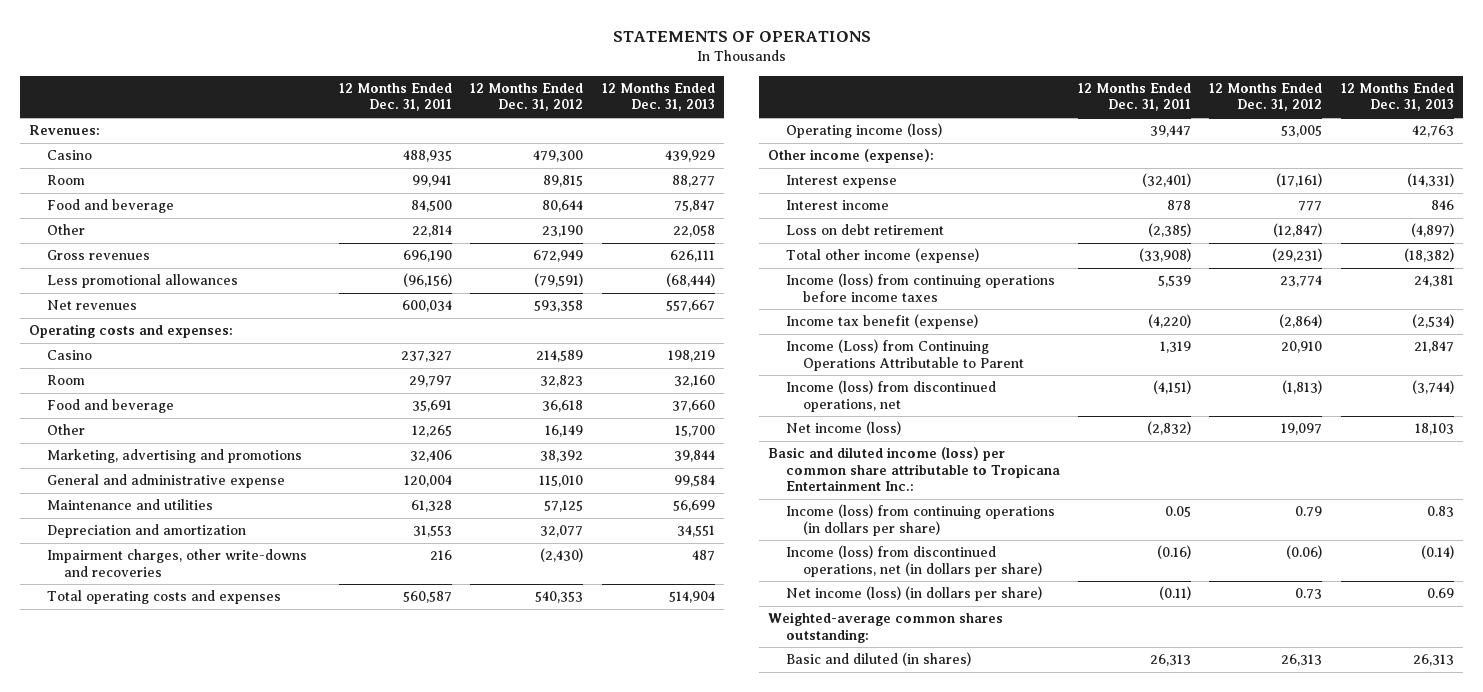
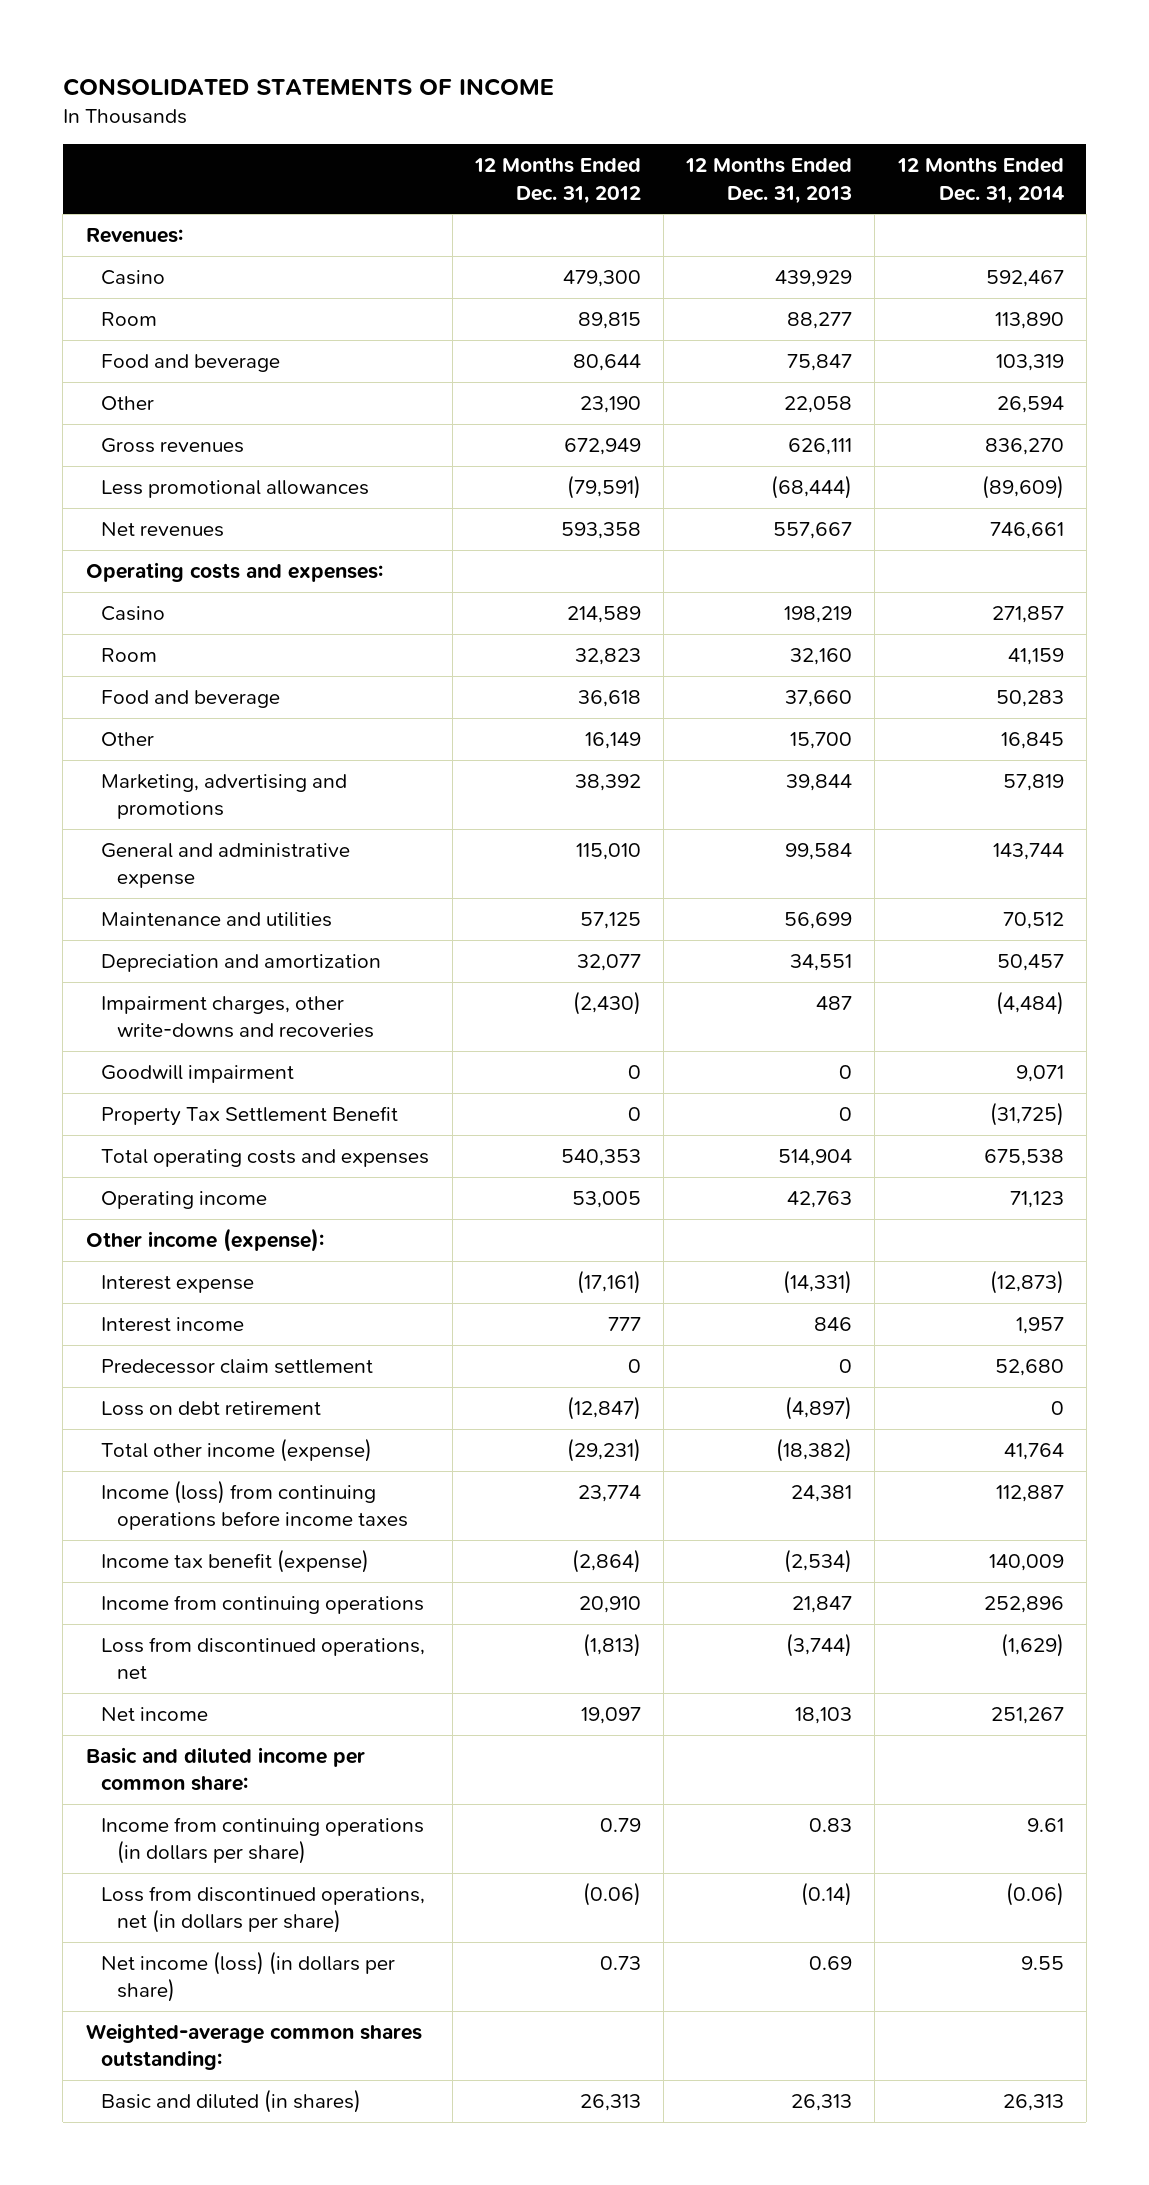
[612,31,871,43] STATEMENTS OF OPERATIONS -> [62,78,554,97] CONSOLIDATED STATEMENTS OF INCOME
[338,83,452,112] 12 Months Ended Dec. 31, 2011 -> none
none -> [896,157,1064,204] 12 Months Ended Dec. 31, 2014
none -> [101,1065,295,1084] Goodwill impairment
none -> [101,1106,399,1127] Property Tax Settlement Benefit
[785,123,942,139] Operating income (loss) -> [101,1191,268,1210] Operating income
none -> [101,1359,374,1375] Predecessor claim settlement
[785,339,1024,371] Income (Loss) from Continuing Operations Attributable to Parent -> [101,1595,425,1615] Income from continuing operations
[785,380,996,412] Income (loss) from discontinued operations, net -> [101,1637,426,1680] Loss from discontinued operations, net
[785,421,901,436] Net income (loss) -> [101,1707,209,1722] Net income
[768,447,1060,492] Basic and diluted income (loss) per common share attributable to Tropicana Entertainment Inc.: -> [85,1747,365,1792] Basic and diluted income per common share:
[785,504,1055,536] Income (loss) from continuing operations (in dollars per share) -> [101,1817,425,1865] Income from continuing operations (in dollars per share)
[785,545,1042,577] Income (loss) from discontinued operations, net (in dollars per share) -> [101,1886,426,1934] Loss from discontinued operations, net (in dollars per share)

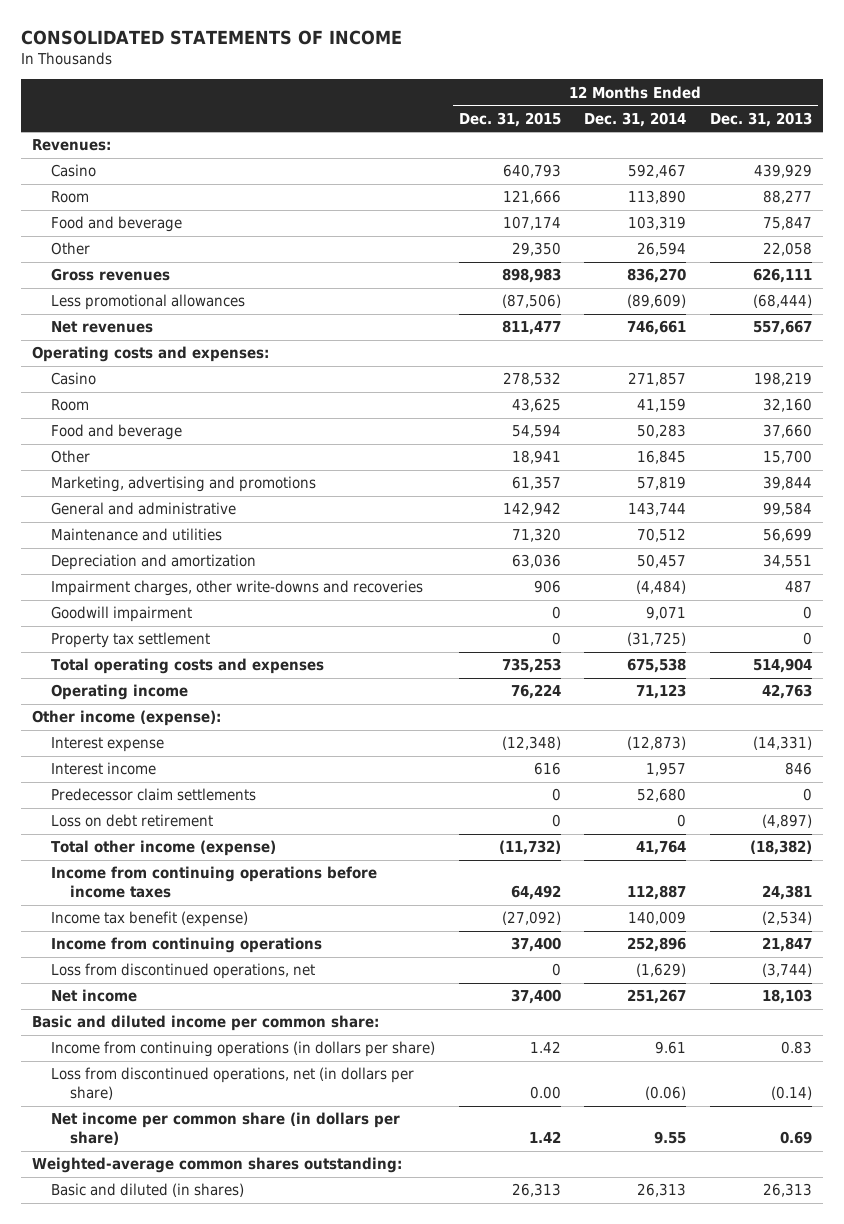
[473,157,641,204] 12 Months Ended Dec. 31, 2012 -> none
none -> [458,111,561,127] Dec. 31, 2015
[101,843,351,889] General and administrative expense -> [50,502,236,516] General and administrative
[101,1106,399,1127] Property Tax Settlement Benefit -> [50,632,210,649] Property tax settlement
[101,1359,374,1375] Predecessor claim settlement -> [50,788,256,802] Predecessor claim settlements
[101,1480,408,1531] Income (loss) from continuing operations before income taxes -> [50,866,377,899] Income from continuing operations before income taxes
[101,1951,396,2003] Net income (loss) (in dollars per share) -> [50,1112,400,1146] Net income per common share (in dollars per share)

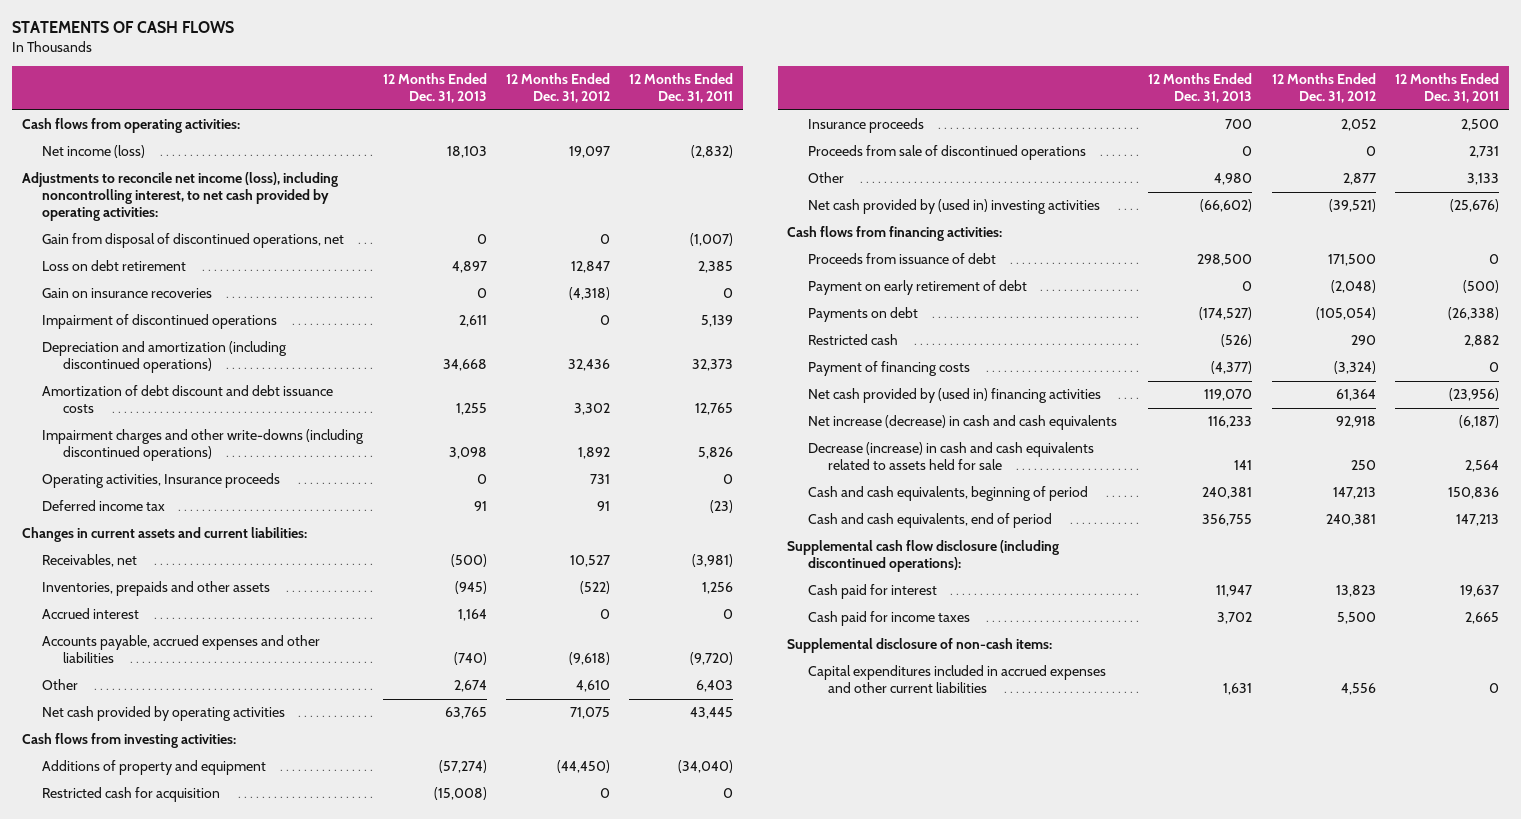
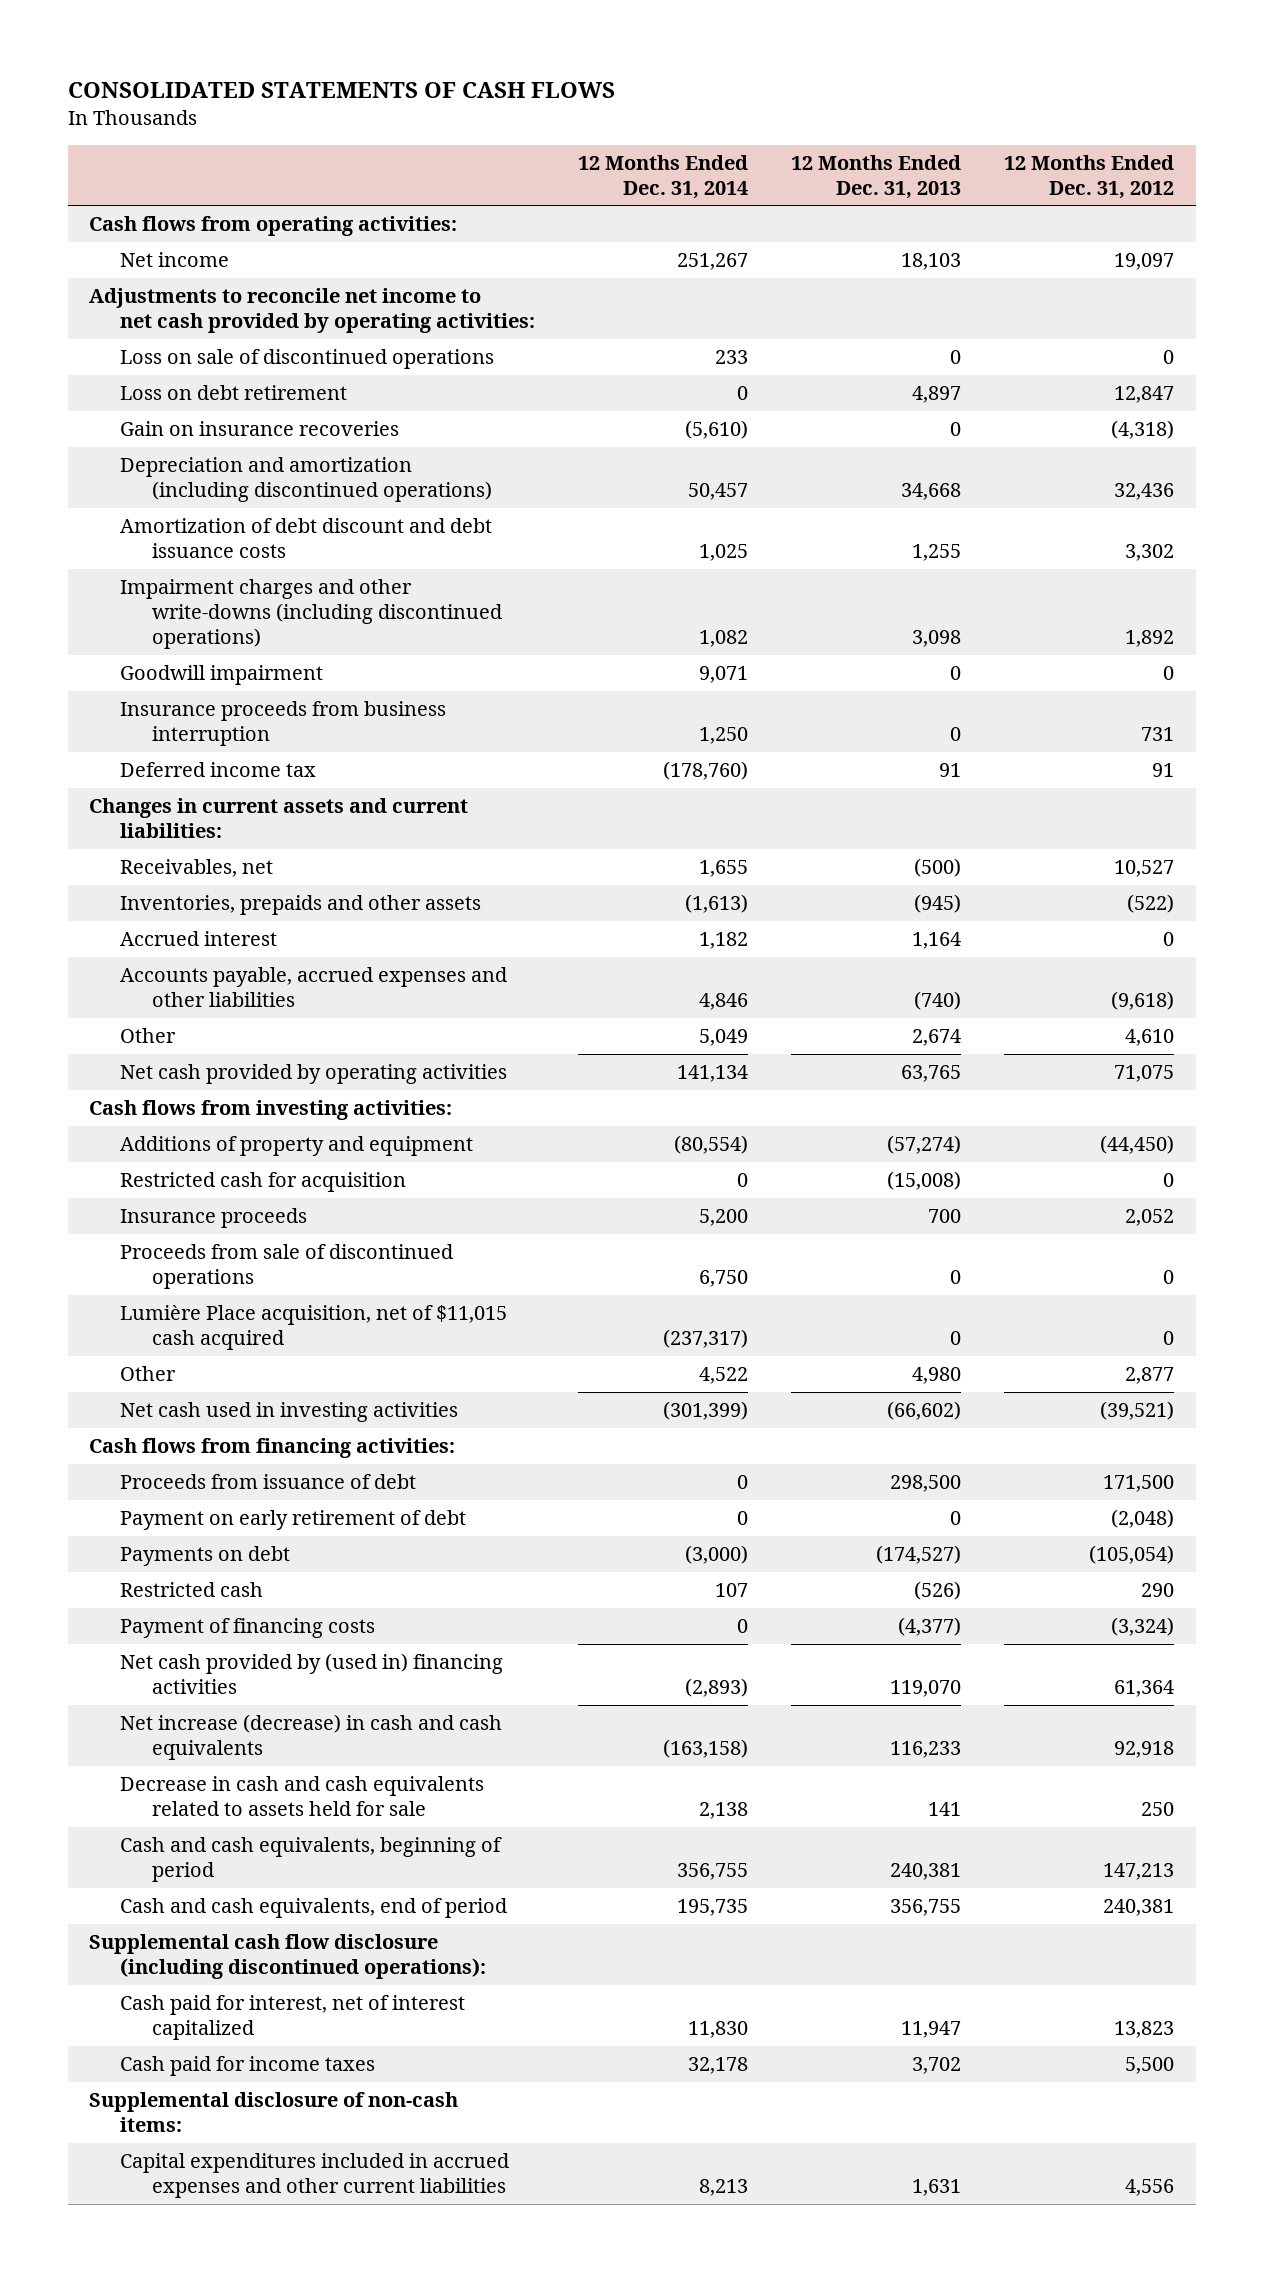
[11,21,234,34] STATEMENTS OF CASH FLOWS -> [67,82,615,99] CONSOLIDATED STATEMENTS OF CASH FLOWS
[629,73,734,104] 12 Months Ended Dec. 31, 2011 -> none
none -> [578,154,749,199] 12 Months Ended Dec. 31, 2014
[42,233,345,249] Gain from disposal of discontinued operations, net -> none
[42,145,146,159] Net income (loss) -> [120,251,230,267] Net income
[21,172,338,222] Adjustments to reconcile net income (loss), including noncontrolling interest, to net cash provided by operating activities: -> [89,287,536,333] Adjustments to reconcile net income to net cash provided by operating activities:
none -> [120,348,495,369] Loss on sale of discontinued operations
[42,314,278,330] Impairment of discontinued operations -> none
none -> [120,664,324,685] Goodwill impairment
[42,473,281,489] Operating activities, Insurance proceeds -> [120,700,447,746] Insurance proceeds from business interruption
none -> [120,1304,508,1350] Lumière Place acquisition, net of $11,015 cash acquired
[807,199,1100,215] Net cash provided by (used in) investing activities -> [120,1401,459,1422] Net cash used in investing activities
[807,442,1094,471] Decrease (increase) in cash and cash equivalents related to assets held for sale -> [120,1775,485,1816] Decrease in cash and cash equivalents related to assets held for sale
[807,584,937,600] Cash paid for interest -> [120,1994,466,2040] Cash paid for interest, net of interest capitalized

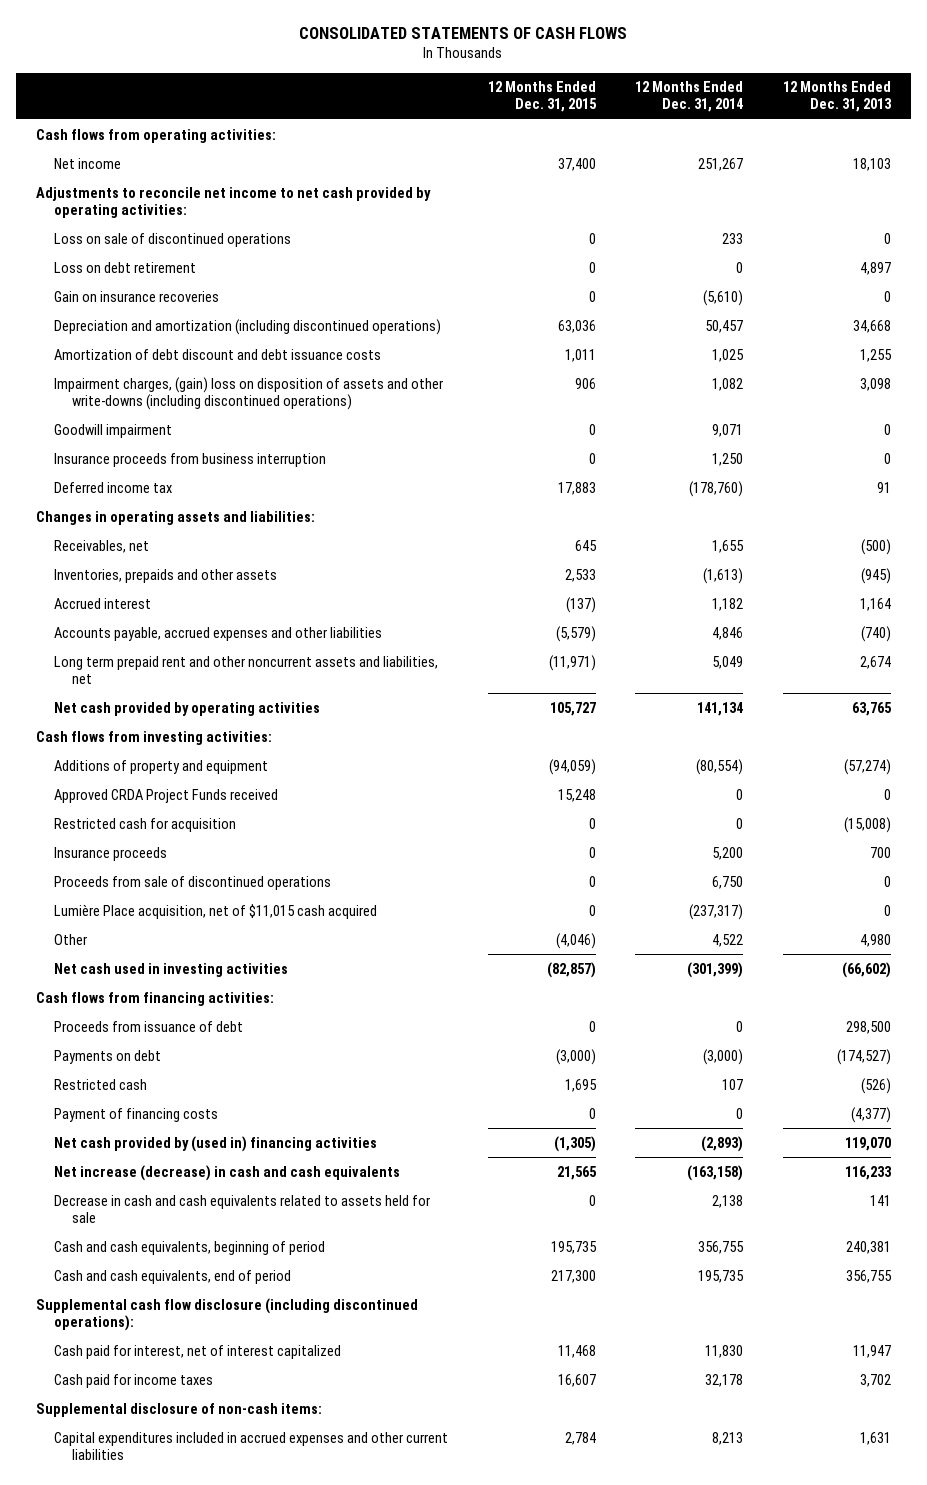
[1004,154,1175,199] 12 Months Ended Dec. 31, 2012 -> none
none -> [487,81,597,113] 12 Months Ended Dec. 31, 2015
[120,578,502,650] Impairment charges and other write-downs (including discontinued operations) -> [54,376,444,410] Impairment charges, (gain) loss on disposition of assets and other write-downs (including discontinued operations)
[89,797,469,838] Changes in current assets and current liabilities: -> [35,510,315,525] Changes in operating assets and liabilities:
[120,1027,177,1043] Other -> [54,655,439,684] Long term prepaid rent and other noncurrent assets and liabilities, net
none -> [54,788,279,803] Approved CRDA Project Funds received
[120,1509,467,1530] Payment on early retirement of debt -> none

